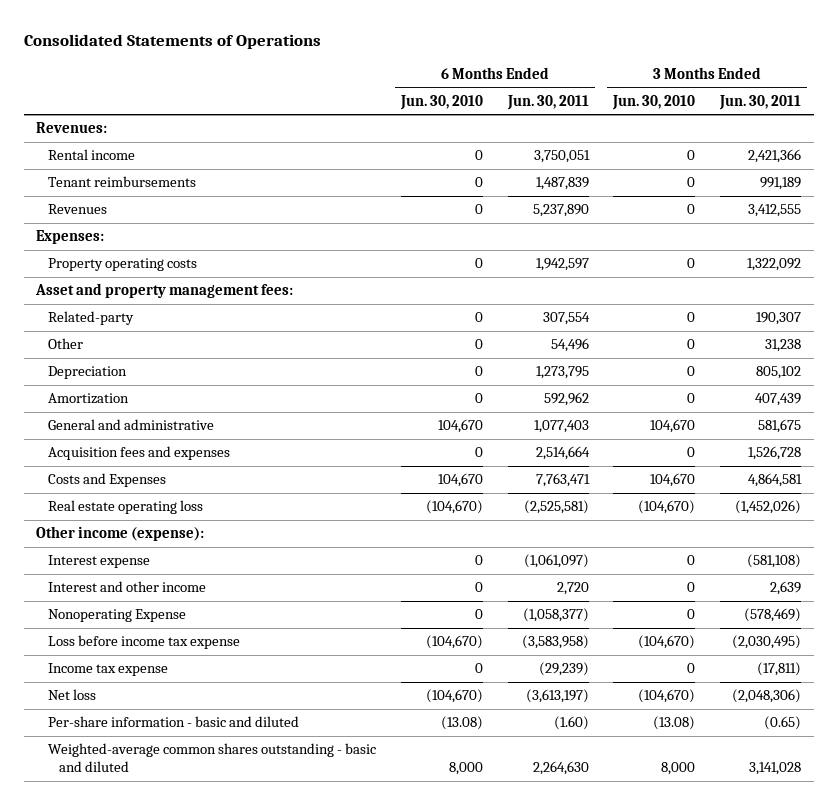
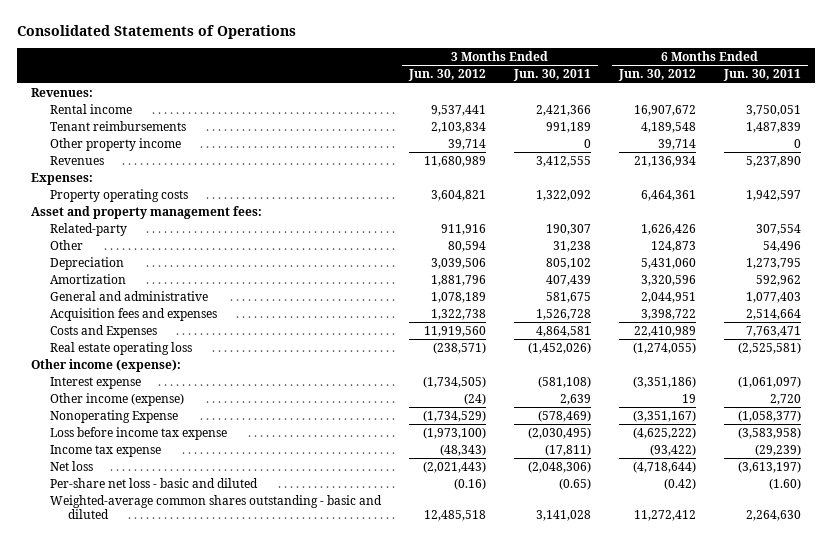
[399,94,483,110] Jun. 30, 2010 -> none
[612,94,696,110] Jun. 30, 2010 -> none
none -> [407,69,486,82] Jun. 30, 2012
none -> [617,69,696,82] Jun. 30, 2012
none -> [49,137,181,151] Other property income
[47,581,206,593] Interest and other income -> [49,392,184,406] Other income (expense)
[47,716,299,728] Per-share information - basic and diluted -> [49,477,258,488] Per-share net loss - basic and diluted

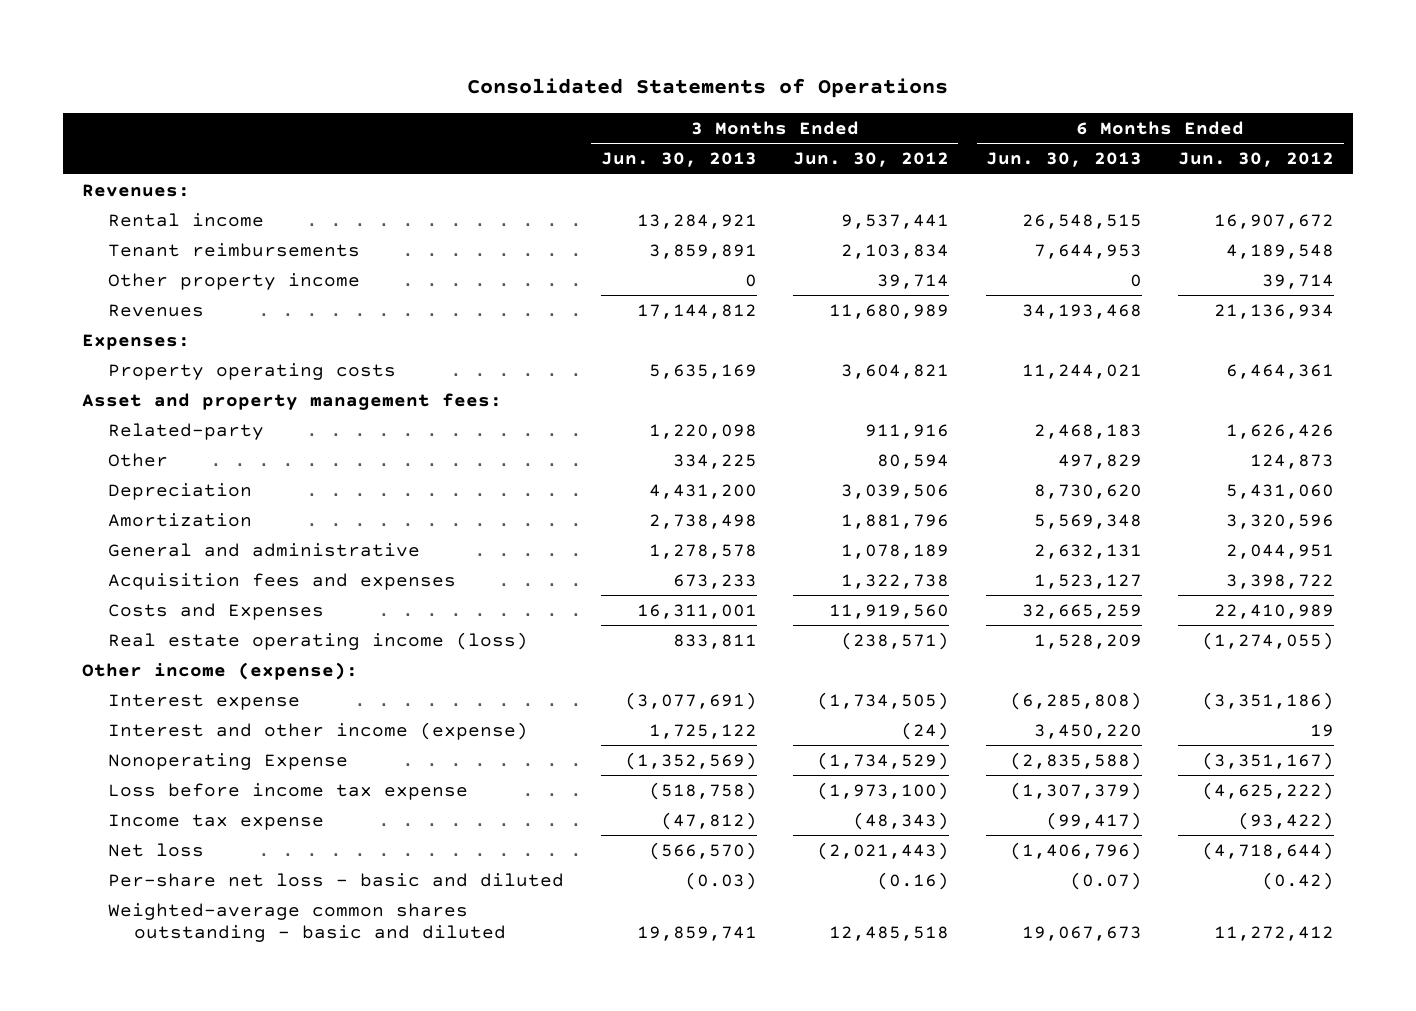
[512,69,591,82] Jun. 30, 2011 -> none
[722,69,801,82] Jun. 30, 2011 -> none
none -> [600,152,757,168] Jun. 30, 2013
none -> [985,152,1142,168] Jun. 30, 2013
[49,341,192,355] Real estate operating loss -> [107,631,528,650] Real estate operating income (loss)
[49,392,184,406] Other income (expense) -> [107,721,528,740] Interest and other income (expense)

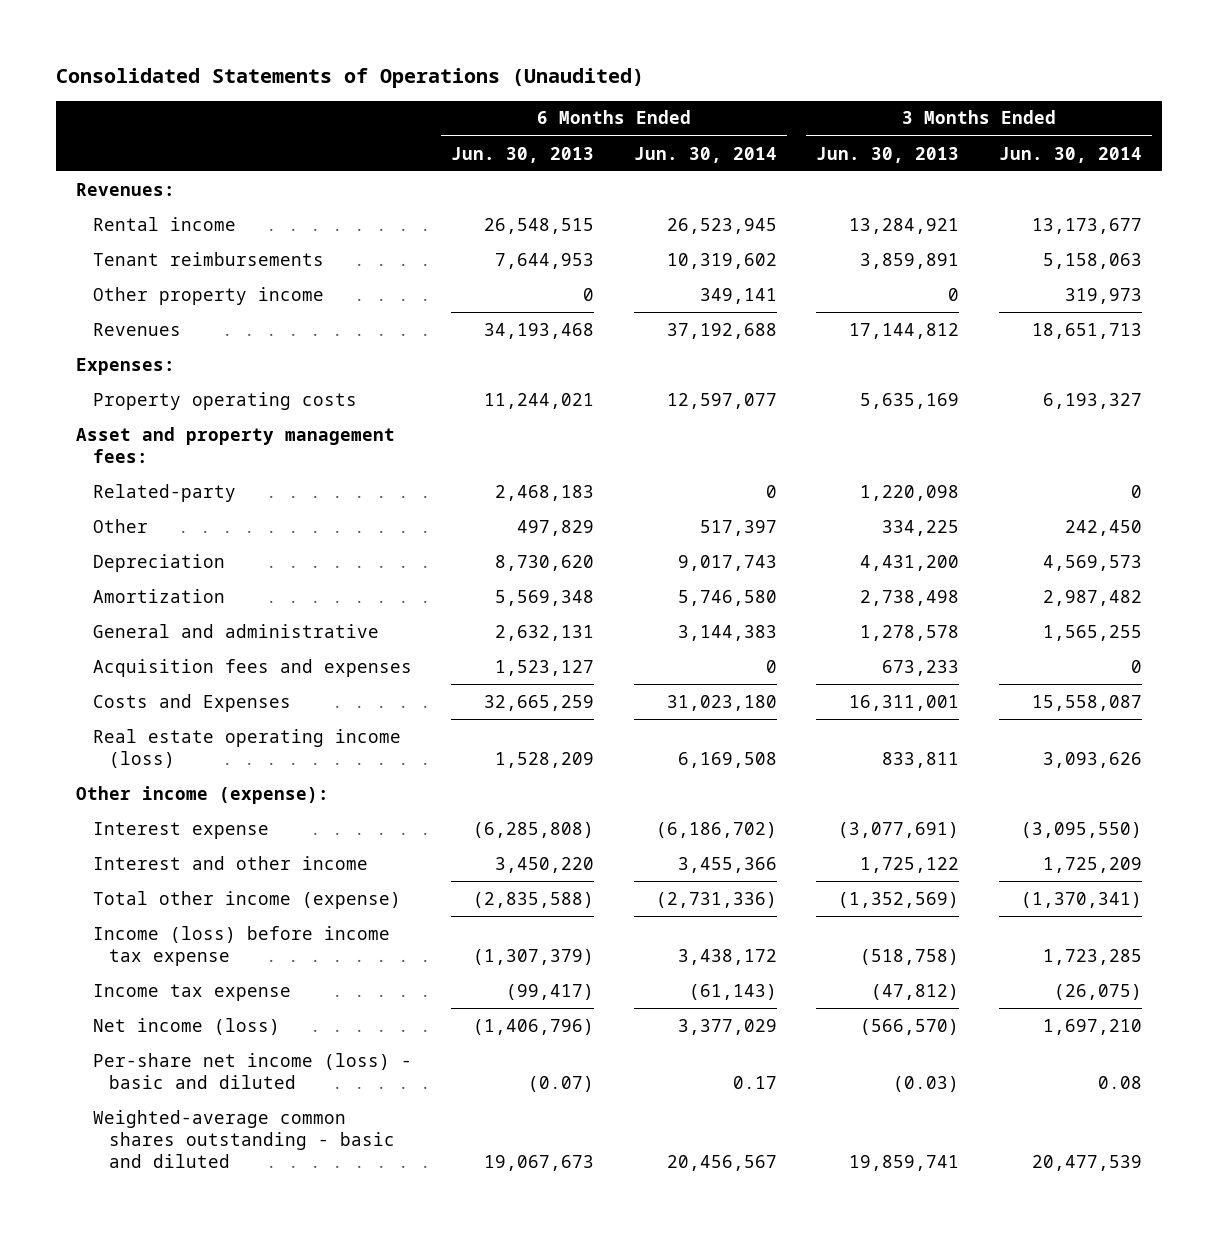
[467,78,949,99] Consolidated Statements of Operations -> [56,68,645,89] Consolidated Statements of Operations (Unaudited)
[793,152,950,168] Jun. 30, 2012 -> none
[1178,152,1335,168] Jun. 30, 2012 -> none
none -> [633,146,777,163] Jun. 30, 2014
none -> [998,146,1142,163] Jun. 30, 2014
[107,721,528,740] Interest and other income (expense) -> [92,855,368,870] Interest and other income
[107,752,348,770] Nonoperating Expense -> [92,890,401,909] Total other income (expense)
[107,782,468,800] Loss before income tax expense -> [92,925,390,966] Income (loss) before income tax expense
[107,842,204,857] Net loss -> [92,1017,280,1035] Net income (loss)
[107,872,564,887] Per-share net loss - basic and diluted -> [92,1052,412,1089] Per-share net income (loss) - basic and diluted

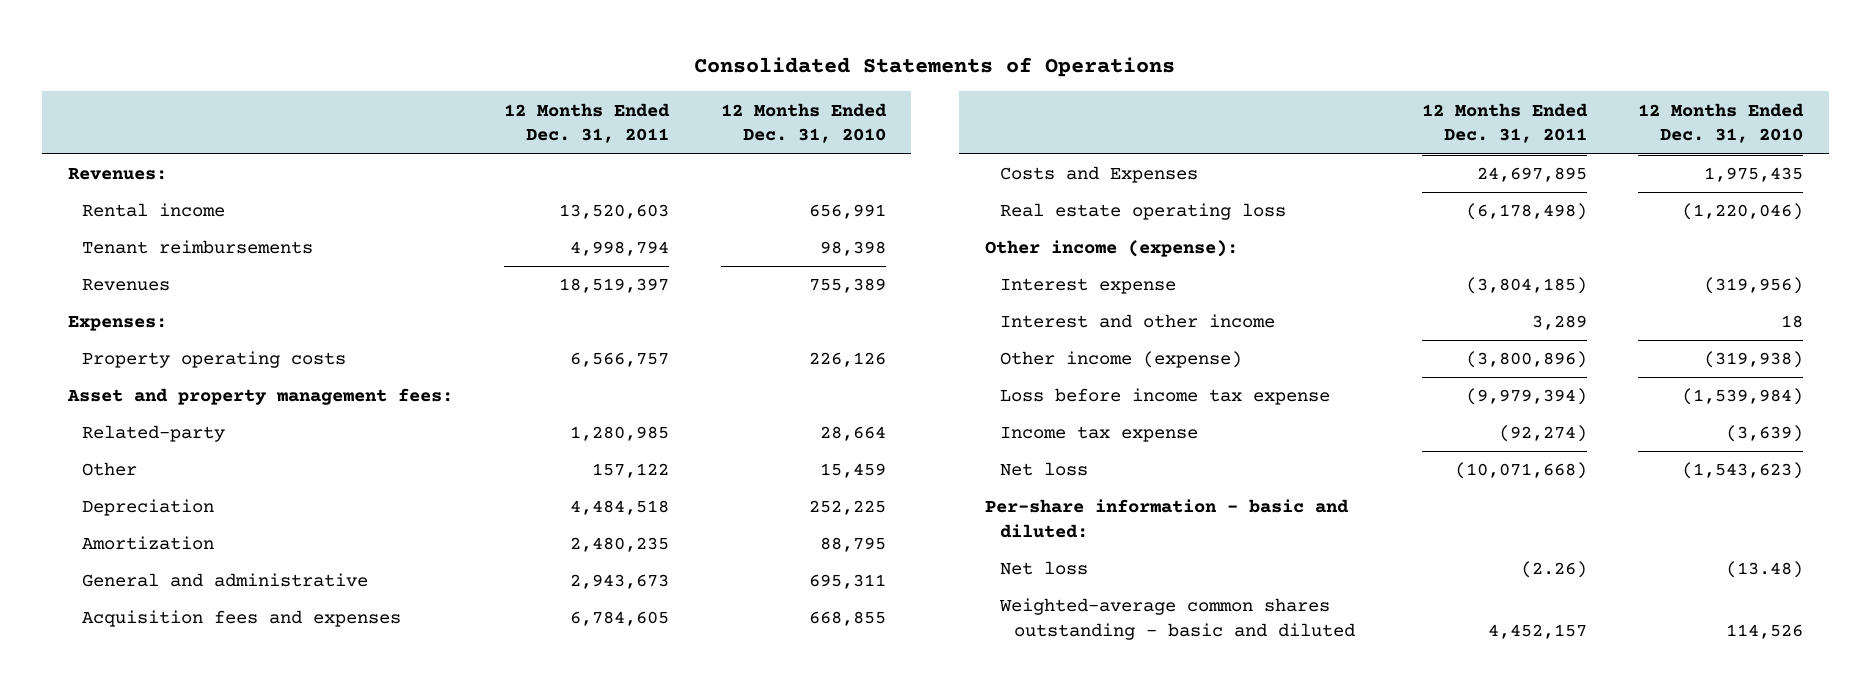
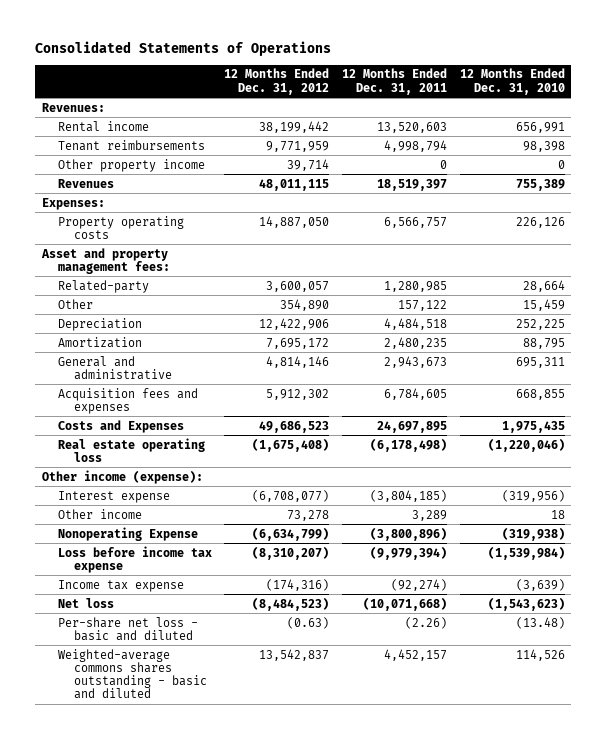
none -> [224,68,330,95] 12 Months Ended Dec. 31, 2012
none -> [57,158,205,172] Other property income
[999,314,1275,329] Interest and other income -> [57,508,142,519] Other income
[999,351,1242,369] Other income (expense) -> [57,526,198,541] Nonoperating Expense
[985,499,1350,539] Per-share information - basic and diluted: -> none
[999,561,1088,576] Net loss -> [57,616,198,641] Per-share net loss - basic and diluted
[998,598,1355,641] Weighted-average common shares outstanding - basic and diluted -> [57,648,207,700] Weighted-average commons shares outstanding - basic and diluted

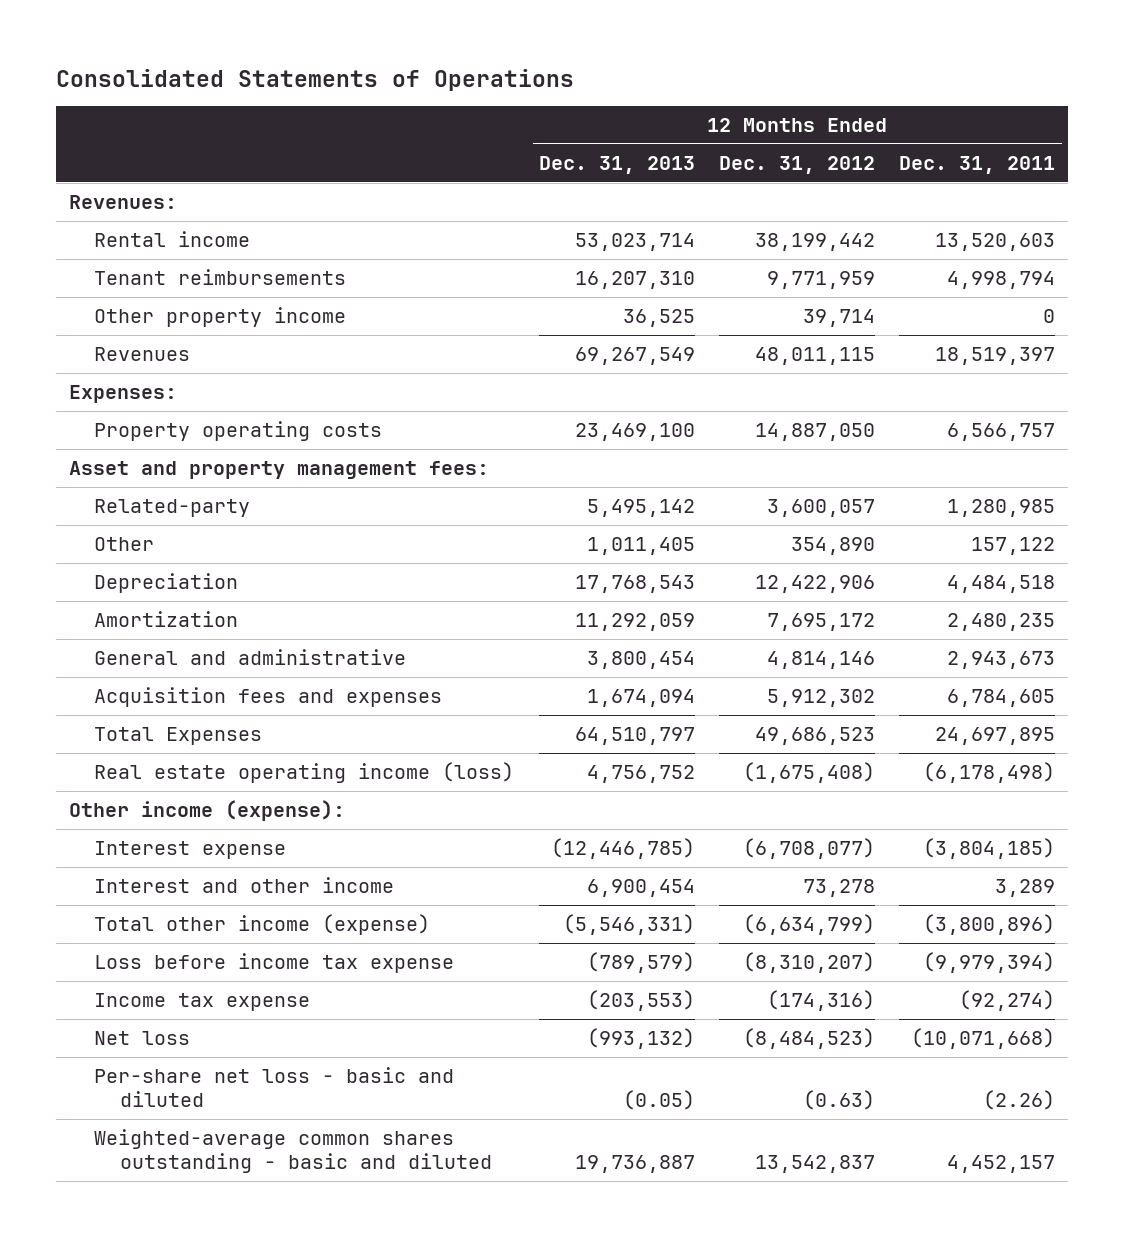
[459,68,565,95] 12 Months Ended Dec. 31, 2010 -> none
none -> [538,156,695,175] Dec. 31, 2013
[57,419,184,433] Costs and Expenses -> [94,727,263,746] Total Expenses
[57,437,205,462] Real estate operating loss -> [94,762,515,784] Real estate operating income (loss)
[57,508,142,519] Other income -> [94,877,395,894] Interest and other income
[57,526,198,541] Nonoperating Expense -> [94,914,431,936] Total other income (expense)
[57,648,207,700] Weighted-average commons shares outstanding - basic and diluted -> [94,1129,492,1173] Weighted-average common shares outstanding - basic and diluted

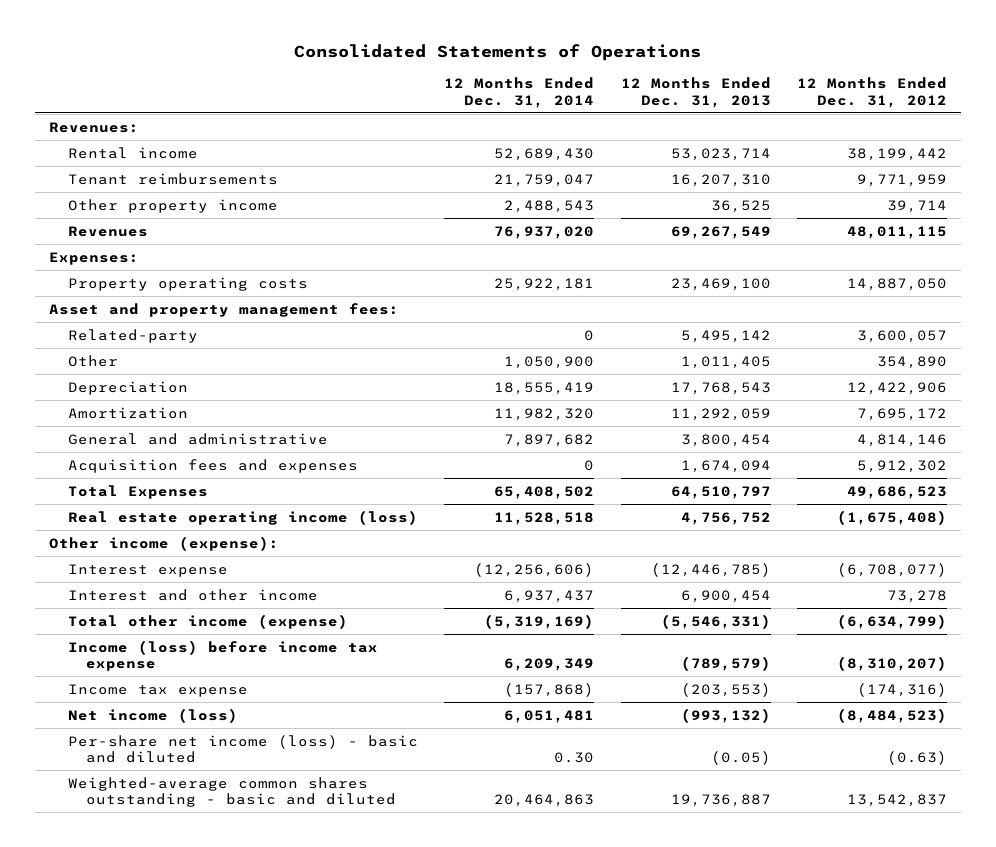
[899,156,1056,175] Dec. 31, 2011 -> none
none -> [444,77,595,108] 12 Months Ended Dec. 31, 2014
[94,953,455,974] Loss before income tax expense -> [67,639,378,672] Income (loss) before income tax expense
[94,1031,191,1046] Net loss -> [67,707,238,723] Net income (loss)
[94,1067,455,1107] Per-share net loss - basic and diluted -> [67,734,418,764] Per-share net income (loss) - basic and diluted

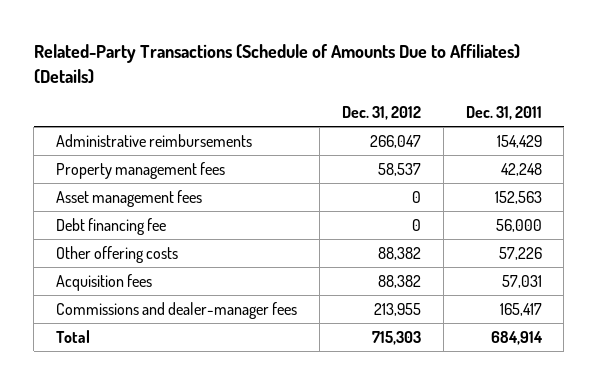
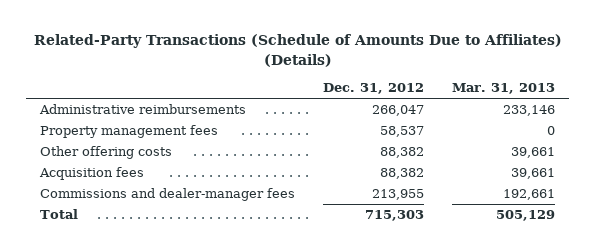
[465,106,542,121] Dec. 31, 2011 -> none
none -> [451,83,555,95] Mar. 31, 2013
[56,189,203,207] Asset management fees -> none
[56,217,167,235] Debt financing fee -> none

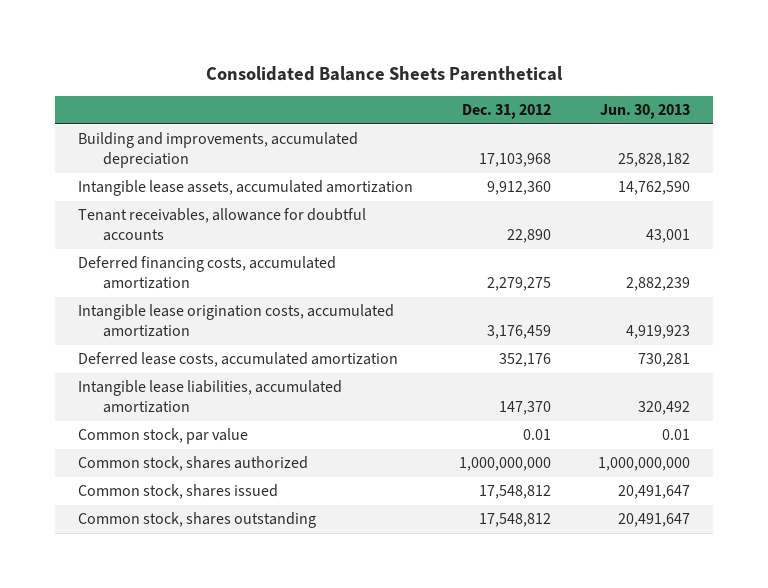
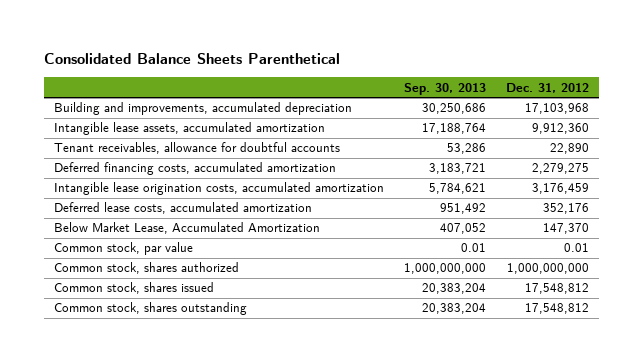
[600,103,691,119] Jun. 30, 2013 -> none
none -> [403,82,486,95] Sep. 30, 2013
[77,380,342,414] Intangible lease liabilities, accumulated amortization -> [53,222,320,235] Below Market Lease, Accumulated Amortization

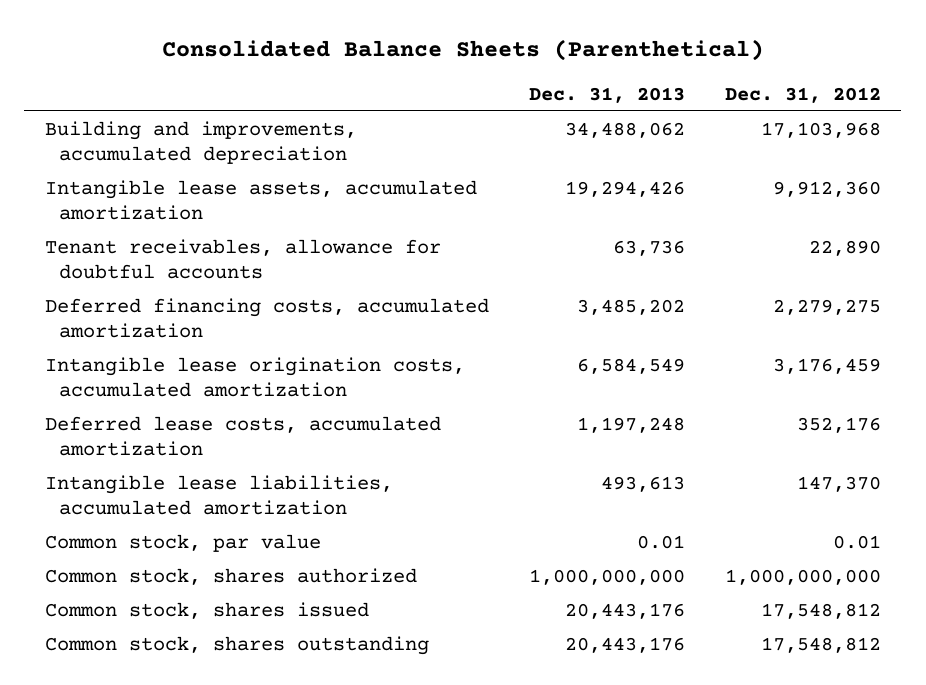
[43,53,340,65] Consolidated Balance Sheets Parenthetical -> [161,39,764,62] Consolidated Balance Sheets (Parenthetical)
[403,82,486,95] Sep. 30, 2013 -> none
none -> [528,86,685,103] Dec. 31, 2013
[53,222,320,235] Below Market Lease, Accumulated Amortization -> [44,474,393,516] Intangible lease liabilities, accumulated amortization

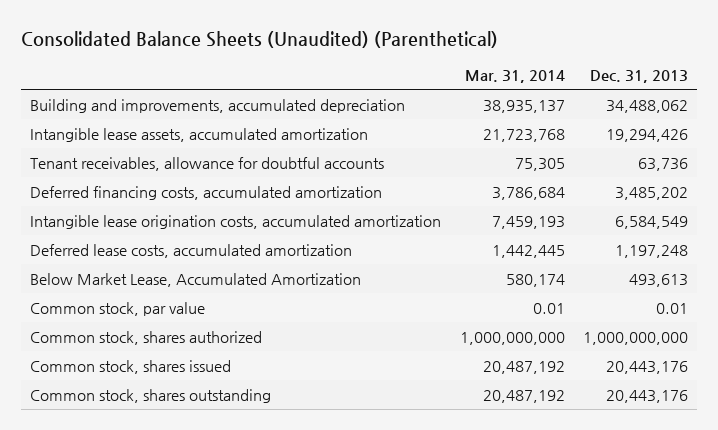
[161,39,764,62] Consolidated Balance Sheets (Parenthetical) -> [21,31,499,49] Consolidated Balance Sheets (Unaudited) (Parenthetical)
[725,86,882,103] Dec. 31, 2012 -> none
none -> [464,70,565,84] Mar. 31, 2014
[44,474,393,516] Intangible lease liabilities, accumulated amortization -> [30,272,362,287] Below Market Lease, Accumulated Amortization

